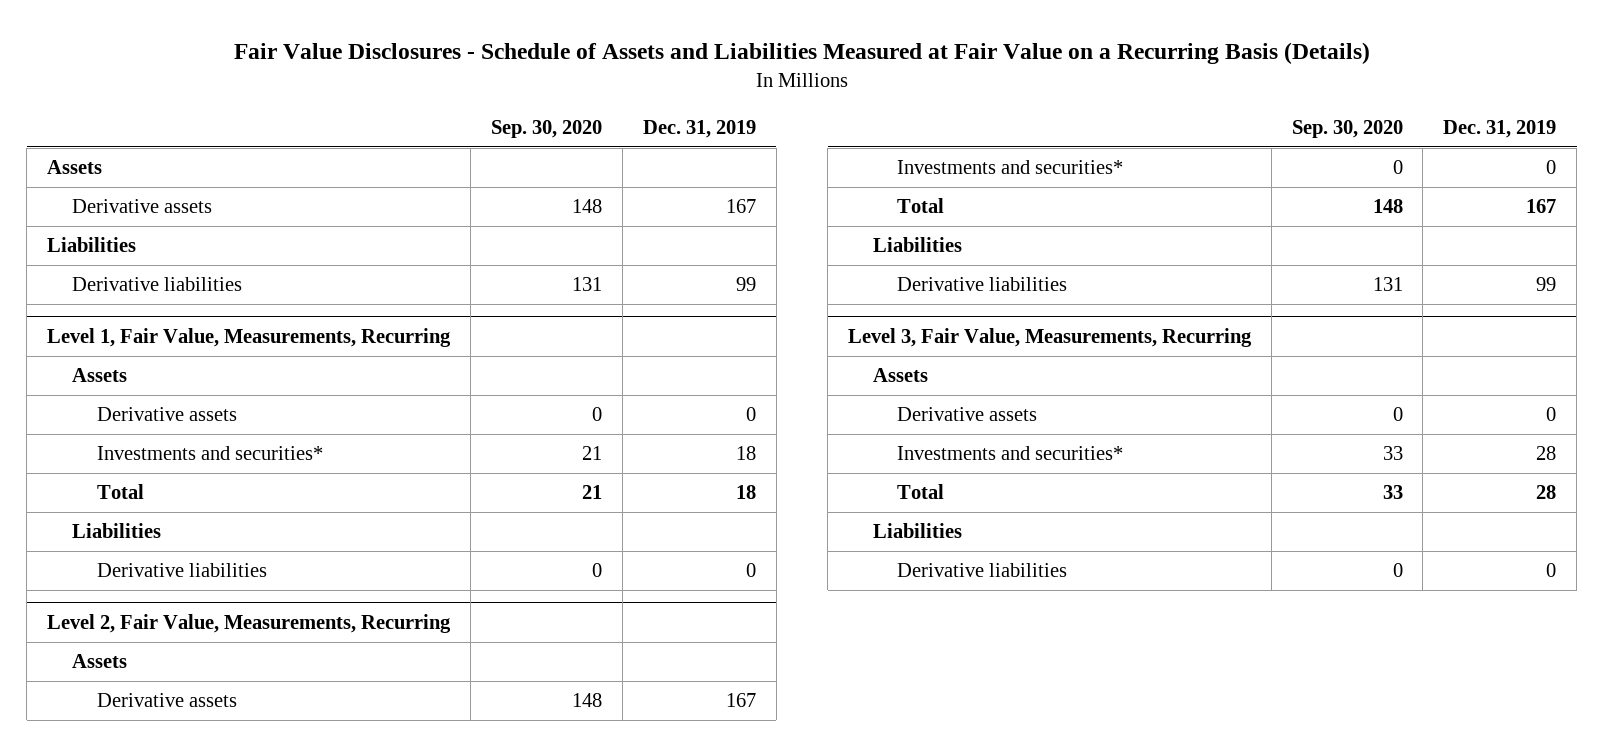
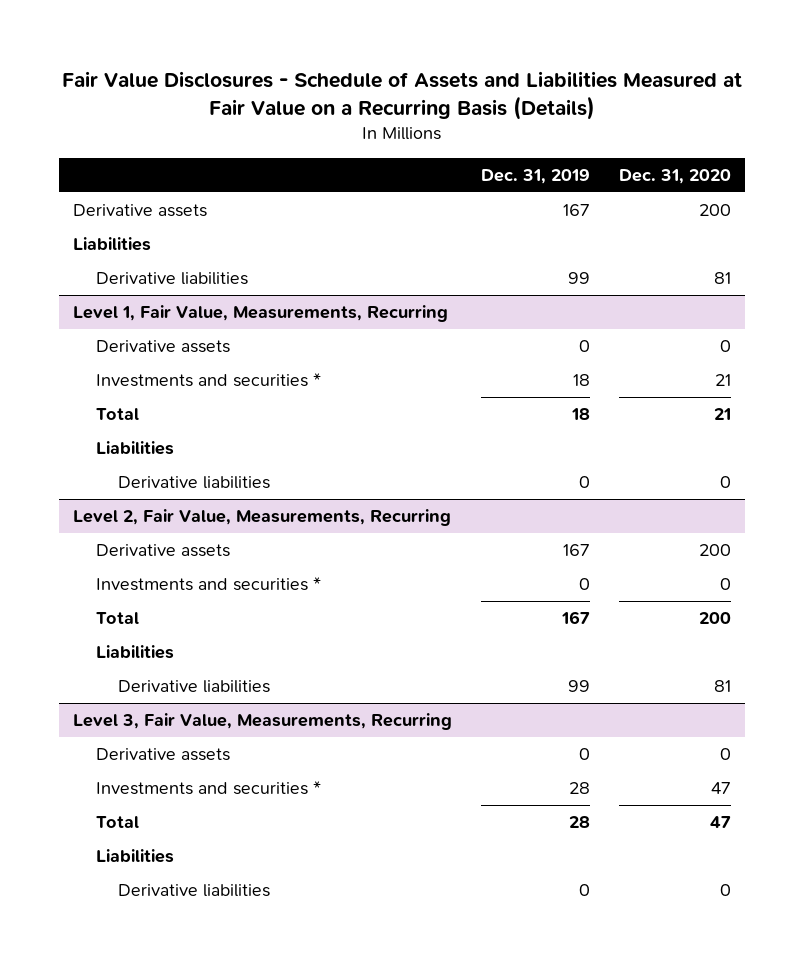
[491,119,603,138] Sep. 30, 2020 -> none
none -> [618,168,731,184] Dec. 31, 2020
[47,160,103,175] Assets -> none
[71,368,127,383] Assets -> none
[96,446,323,461] Investments and securities* -> [95,373,321,388] Investments and securities *
[71,654,127,669] Assets -> none
[897,160,1124,175] Investments and securities* -> [95,577,321,592] Investments and securities *
[872,368,928,383] Assets -> none
[897,446,1124,461] Investments and securities* -> [95,781,321,796] Investments and securities *

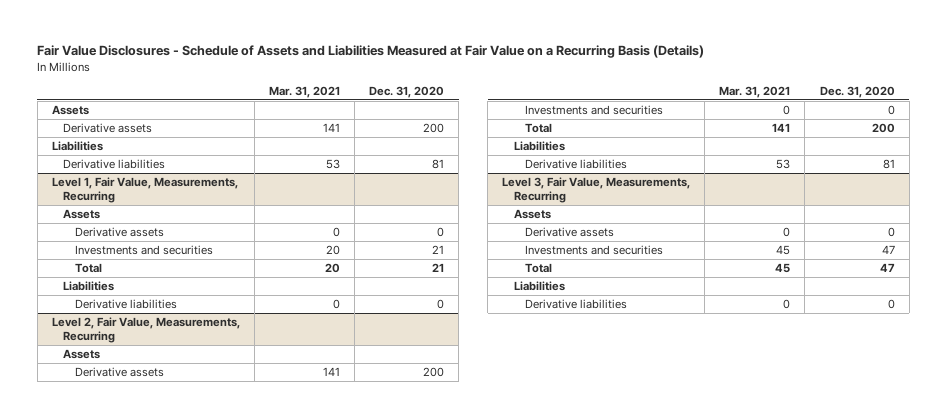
[481,168,591,184] Dec. 31, 2019 -> none
none -> [269,85,341,98] Mar. 31, 2021
none -> [51,105,89,116] Assets
none -> [63,209,101,220] Assets
[95,373,321,388] Investments and securities * -> [74,245,213,256] Investments and securities
none -> [63,349,101,360] Assets
[95,577,321,592] Investments and securities * -> [525,105,664,116] Investments and securities
none -> [513,209,551,220] Assets
[95,781,321,796] Investments and securities * -> [525,245,664,256] Investments and securities

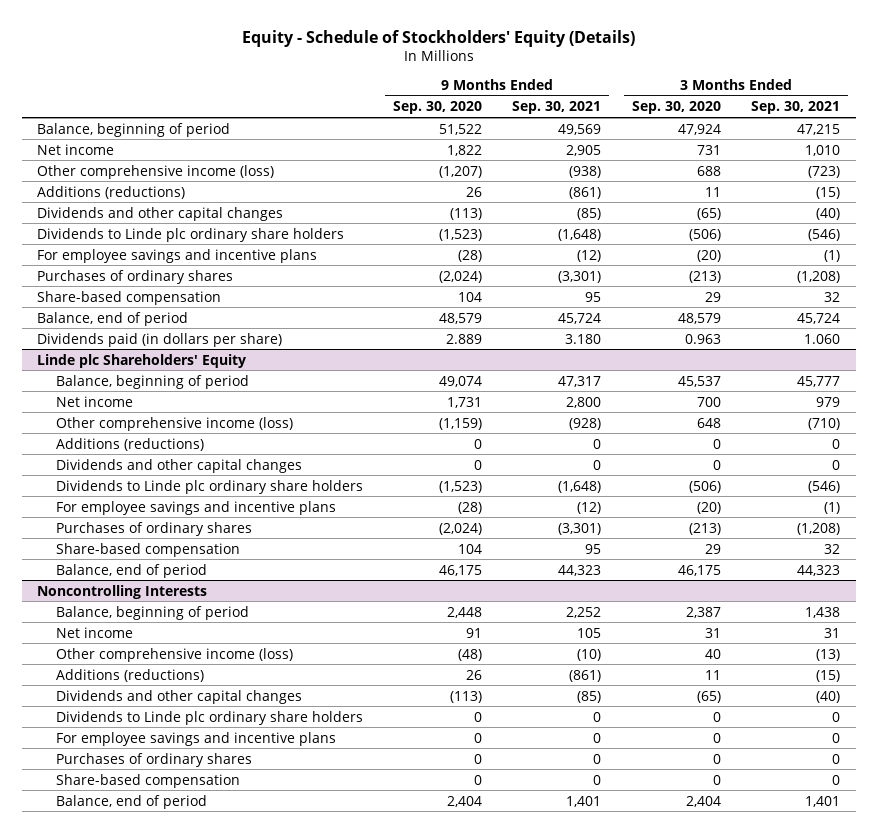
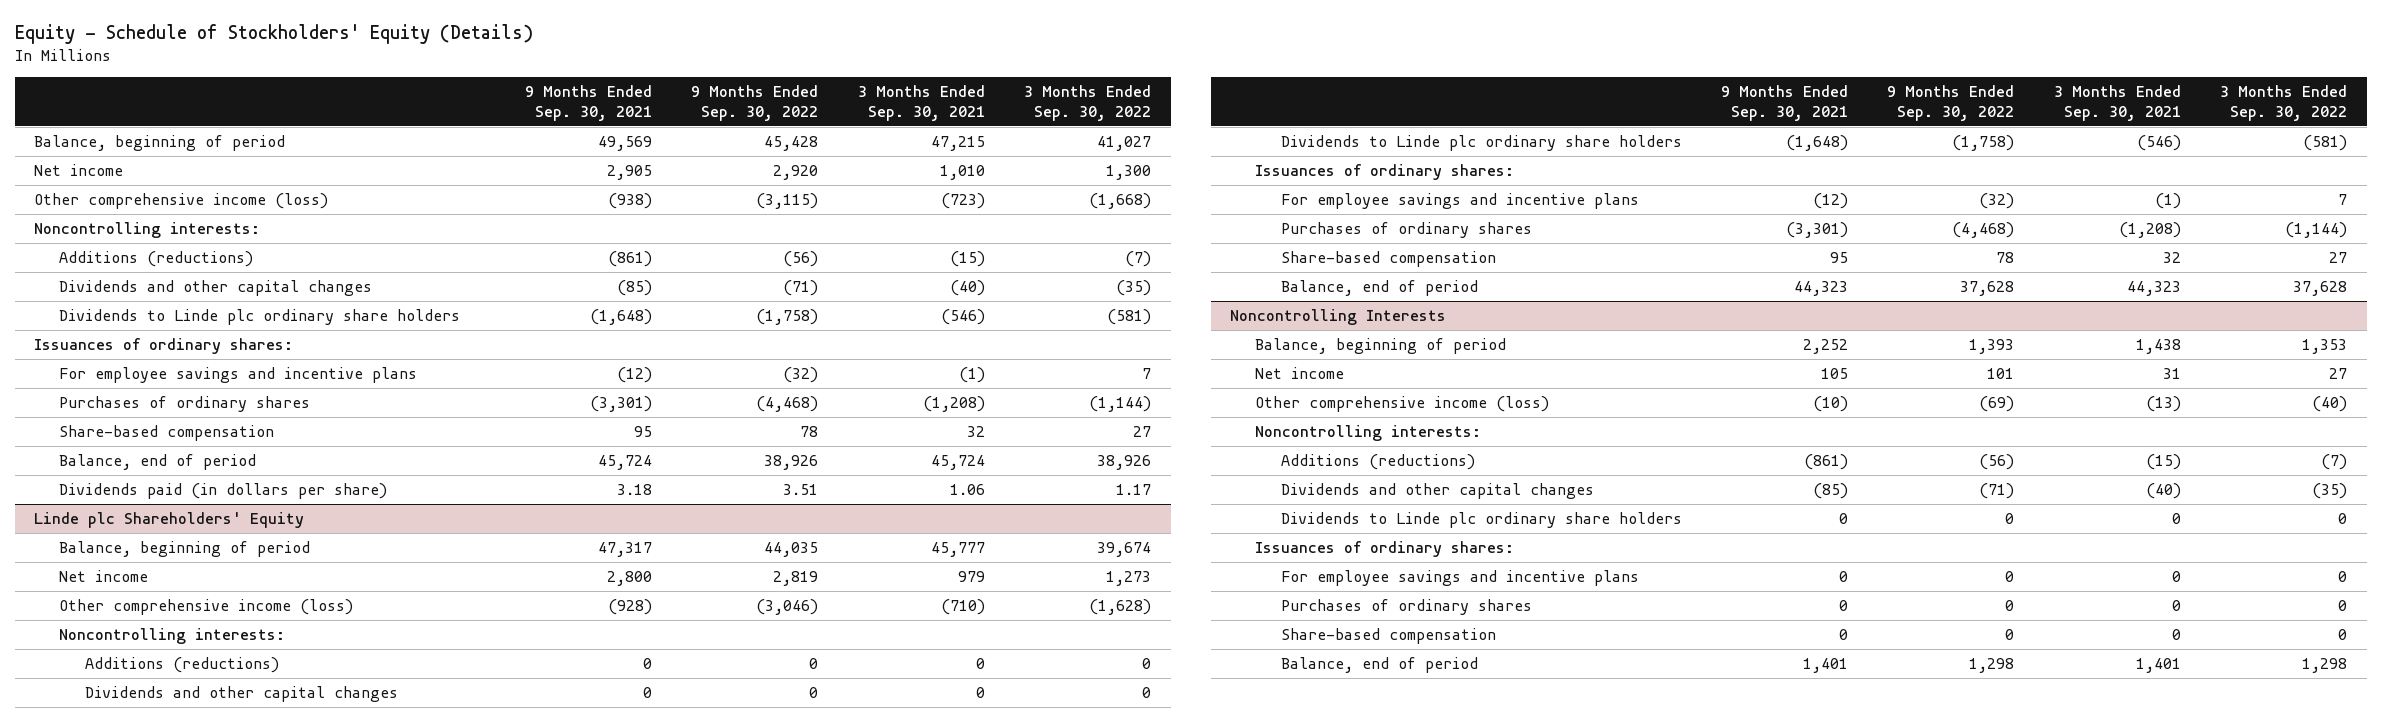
[392,101,482,115] Sep. 30, 2020 -> none
[631,101,721,115] Sep. 30, 2020 -> none
none -> [691,84,819,121] 9 Months Ended Sep. 30, 2022
none -> [1024,84,1152,121] 3 Months Ended Sep. 30, 2022
none -> [34,222,261,239] Noncontrolling interests:
none -> [34,338,294,355] Issuances of ordinary shares:
[565,333,602,344] 3.180 -> [616,484,652,496] 3.18
[804,333,841,344] 1.060 -> [949,484,985,496] 1.06
none -> [59,628,286,645] Noncontrolling interests:
none -> [1255,164,1515,181] Issuances of ordinary shares:
none -> [1255,425,1482,442] Noncontrolling interests:
none -> [1255,541,1515,558] Issuances of ordinary shares:

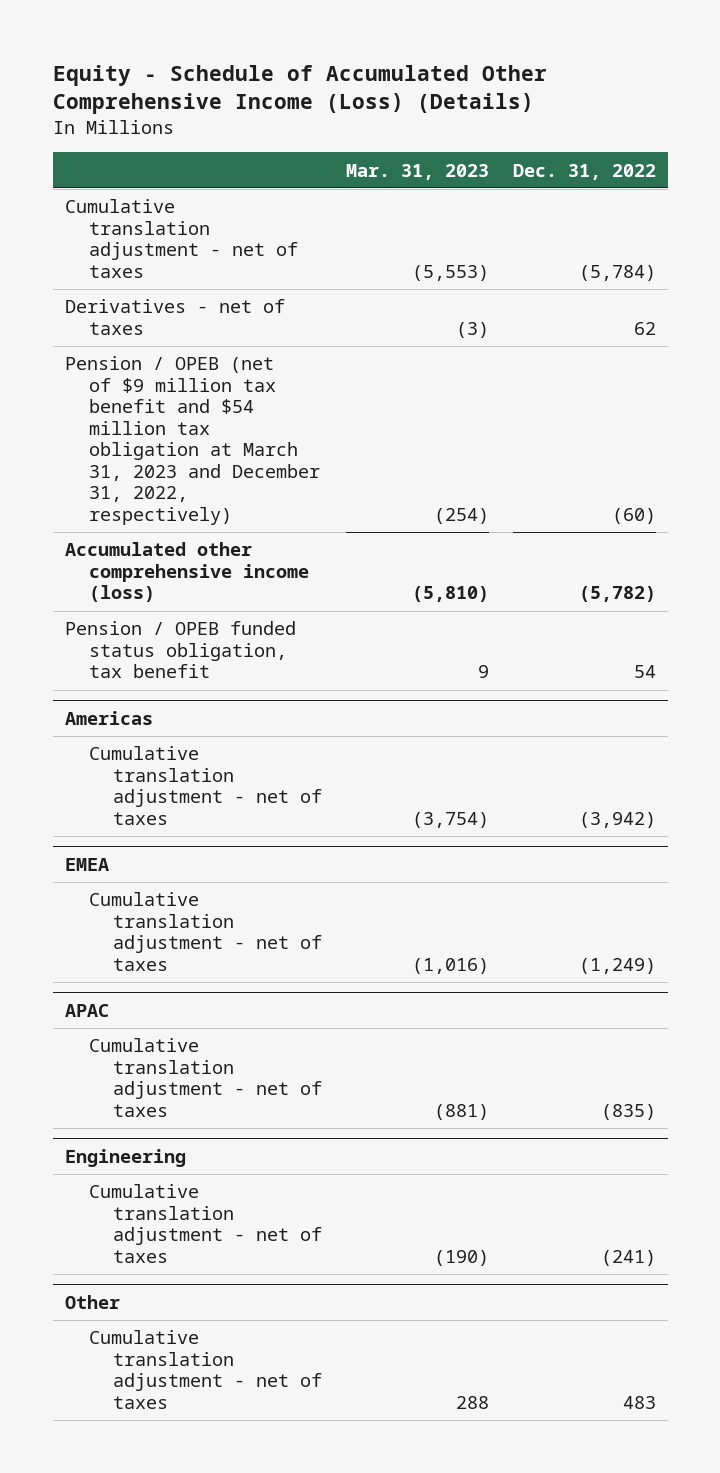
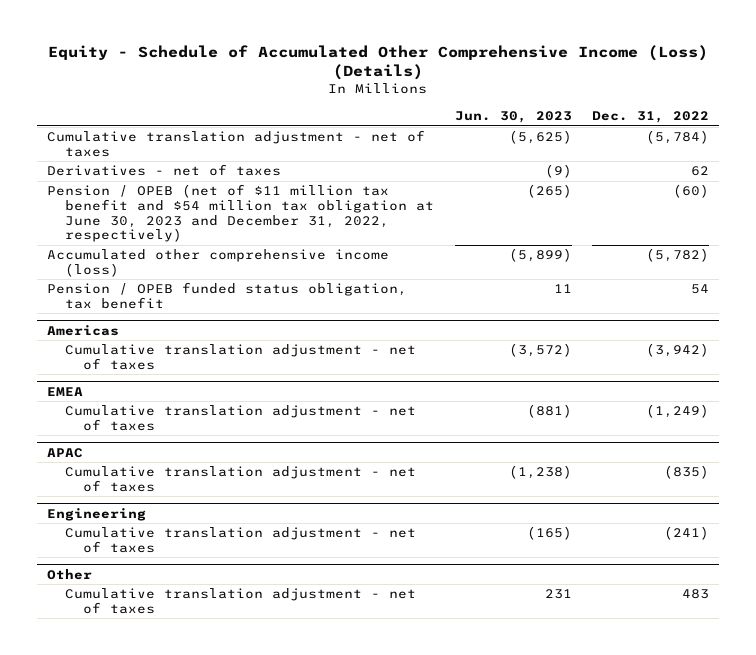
[345,163,489,180] Mar. 31, 2023 -> none
none -> [454,111,572,124] Jun. 30, 2023
[64,356,320,525] Pension / OPEB (net of $9 million tax benefit and $54 million tax obligation at March 31, 2023 and December 31, 2022, respectively) -> [47,184,435,243] Pension / OPEB (net of $11 million tax benefit and $54 million tax obligation at June 30, 2023 and December 31, 2022, respectively)

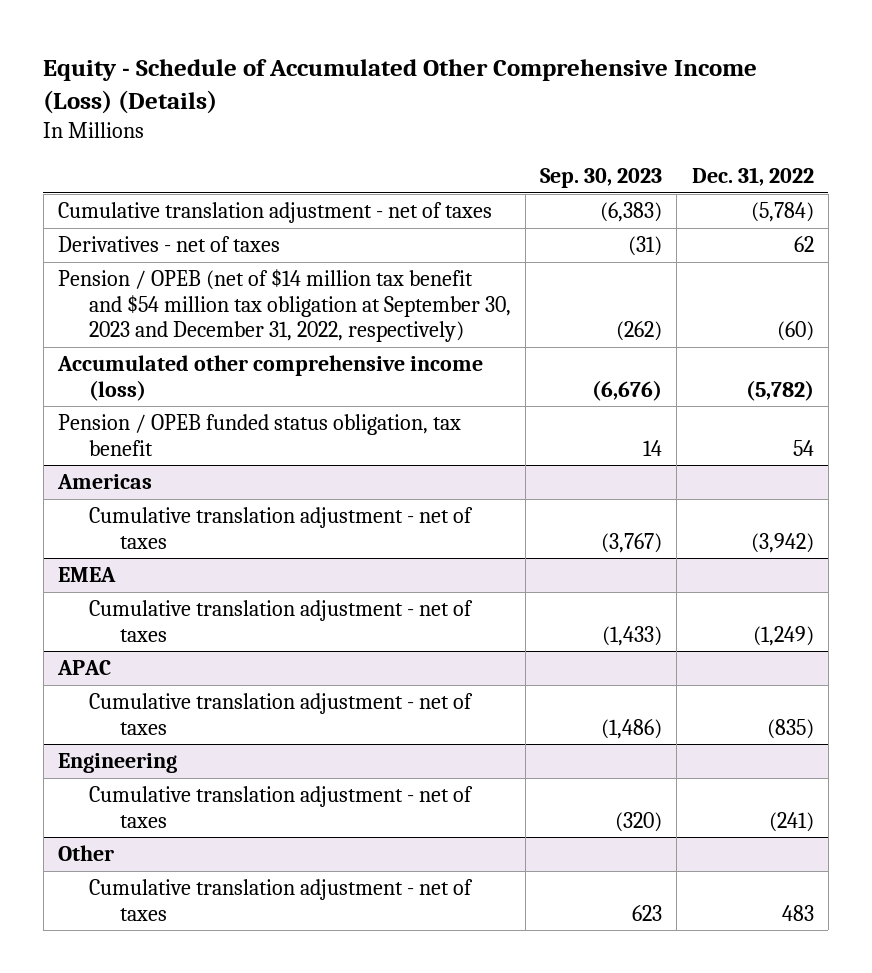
[454,111,572,124] Jun. 30, 2023 -> none
none -> [540,168,663,189] Sep. 30, 2023
[47,184,435,243] Pension / OPEB (net of $11 million tax benefit and $54 million tax obligation at June 30, 2023 and December 31, 2022, respectively) -> [58,269,512,343] Pension / OPEB (net of $14 million tax benefit and $54 million tax obligation at September 30, 2023 and December 31, 2022, respectively)

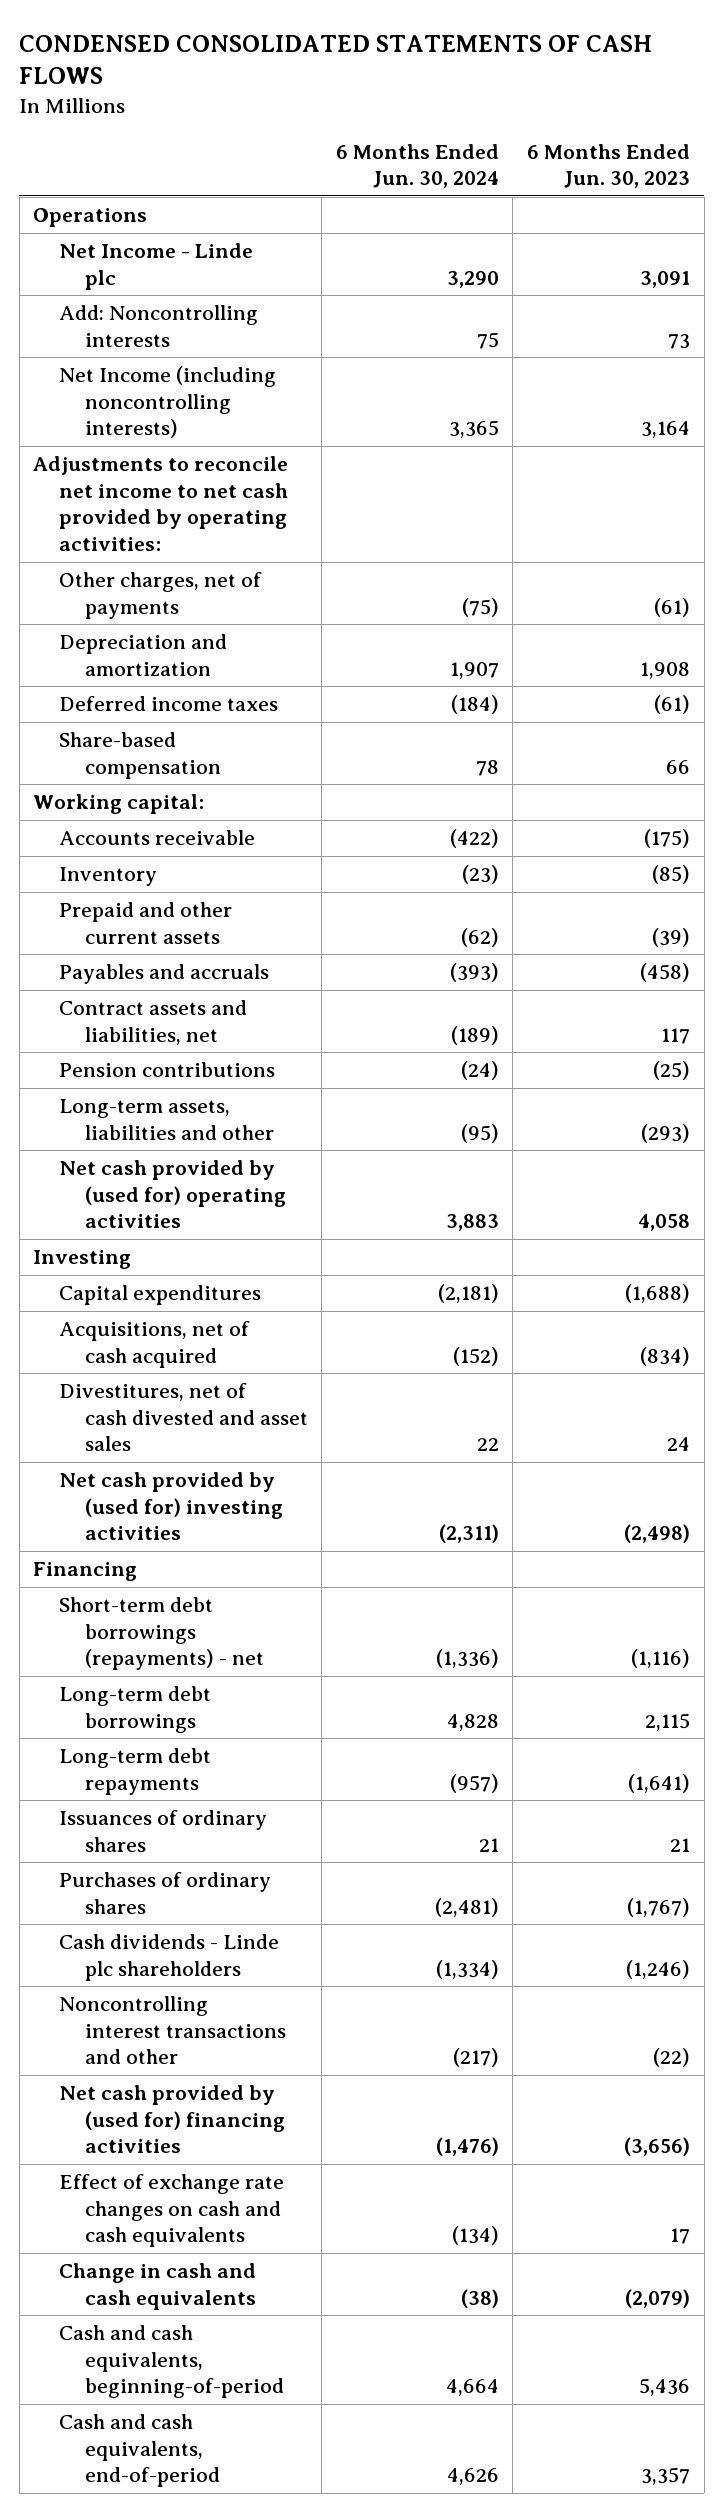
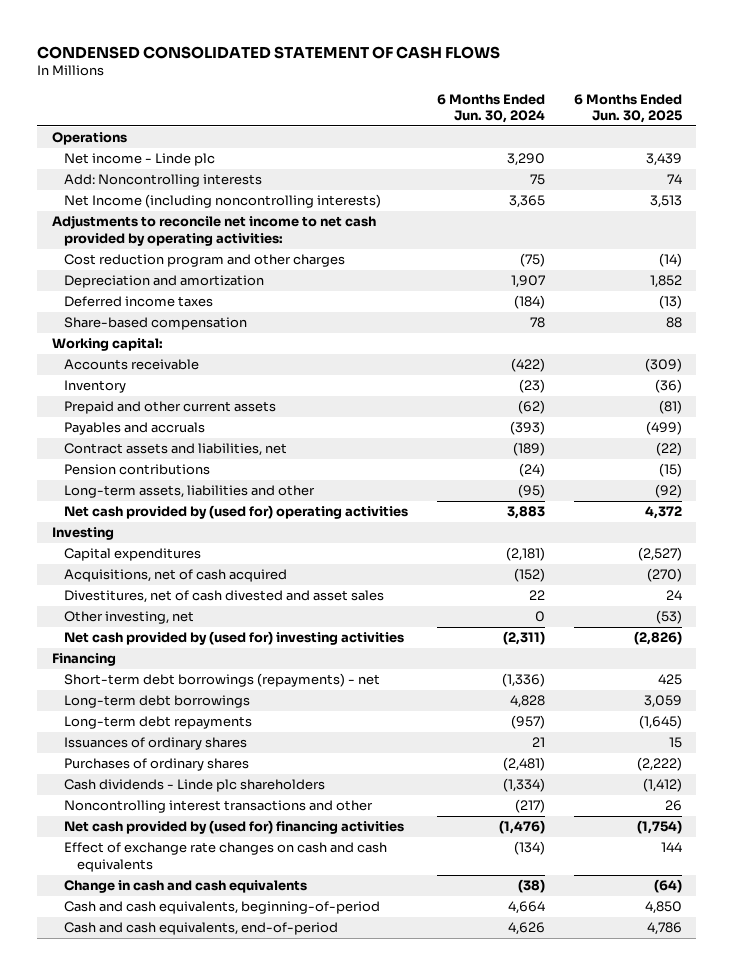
[19,34,653,85] CONDENSED CONSOLIDATED STATEMENTS OF CASH FLOWS -> [37,45,501,59] CONDENSED CONSOLIDATED STATEMENT OF CASH FLOWS
[527,143,691,189] 6 Months Ended Jun. 30, 2023 -> none
none -> [573,93,682,124] 6 Months Ended Jun. 30, 2025
[58,243,253,290] Net Income - Linde plc -> [64,153,216,167] Net income - Linde plc
[58,572,262,619] Other charges, net of payments -> [64,254,346,268] Cost reduction program and other charges
none -> [64,611,195,625] Other investing, net

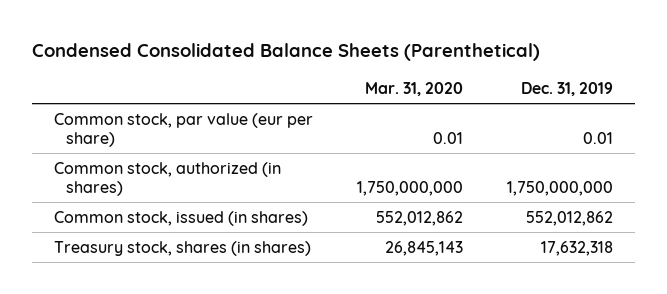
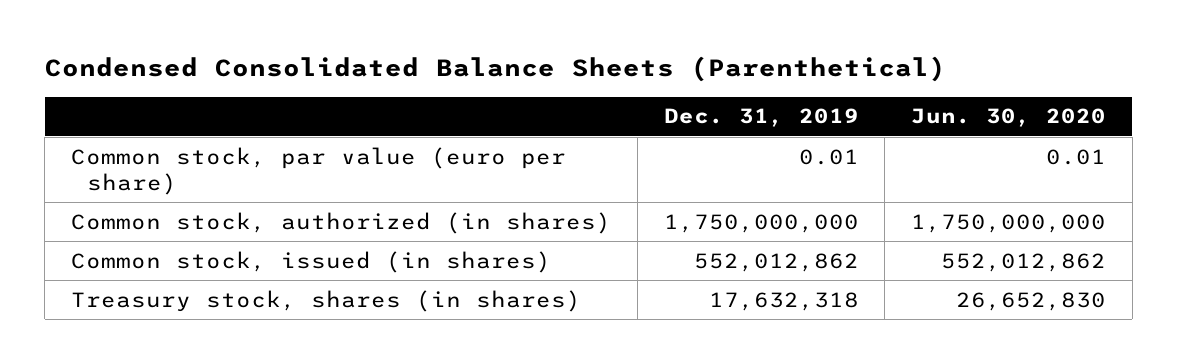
[365,81,464,96] Mar. 31, 2020 -> none
none -> [911,108,1107,128] Jun. 30, 2020
[54,112,314,147] Common stock, par value (eur per share) -> [71,146,567,195] Common stock, par value (euro per share)

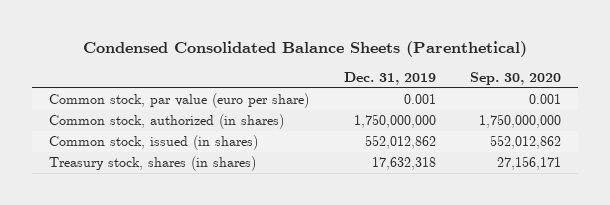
[911,108,1107,128] Jun. 30, 2020 -> none
none -> [470,71,562,85] Sep. 30, 2020
[798,148,859,165] 0.01 -> [403,94,436,105] 0.001

